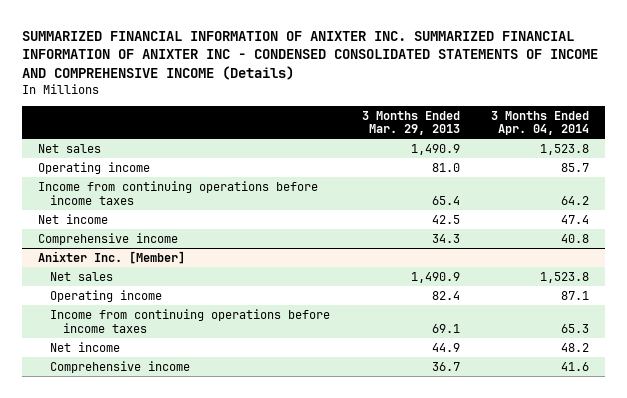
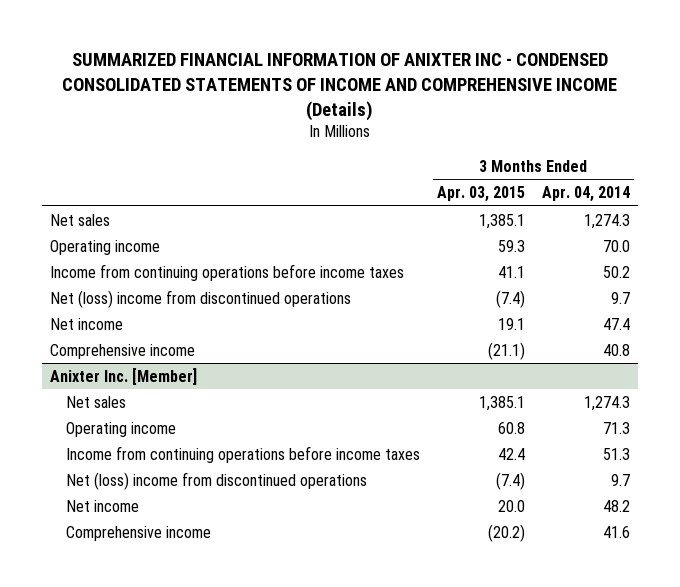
[22,30,599,80] SUMMARIZED FINANCIAL INFORMATION OF ANIXTER INC. SUMMARIZED FINANCIAL INFORMATION OF ANIXTER INC - CONDENSED CONSOLIDATED STATEMENTS OF INCOME AND COMPREHENSIVE INCOME (Details) -> [61,53,617,121] SUMMARIZED FINANCIAL INFORMATION OF ANIXTER INC - CONDENSED CONSOLIDATED STATEMENTS OF INCOME AND COMPREHENSIVE INCOME (Details)
[361,110,460,136] 3 Months Ended Mar. 29, 2013 -> none
none -> [436,186,525,203] Apr. 03, 2015
[540,143,590,155] 1,523.8 -> [583,213,630,229] 1,274.3
[561,162,590,172] 85.7 -> [602,239,630,252] 70.0
[561,195,590,205] 64.2 -> [602,265,630,278] 50.2
none -> [50,289,352,308] Net (loss) income from discontinued operations
[540,271,590,283] 1,523.8 -> [583,395,630,411] 1,274.3
[561,290,590,300] 87.1 -> [602,421,630,434] 71.3
[561,323,590,333] 65.3 -> [602,447,630,460] 51.3
none -> [66,471,368,490] Net (loss) income from discontinued operations

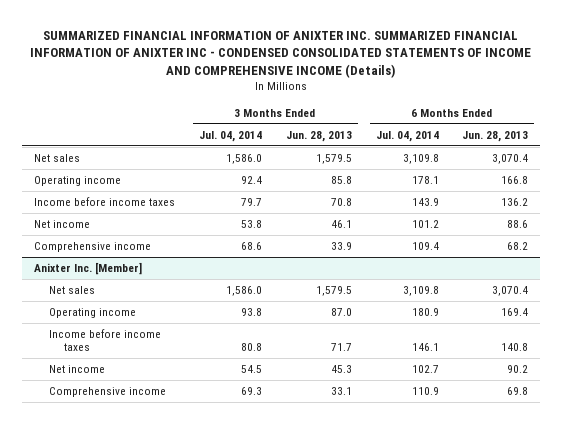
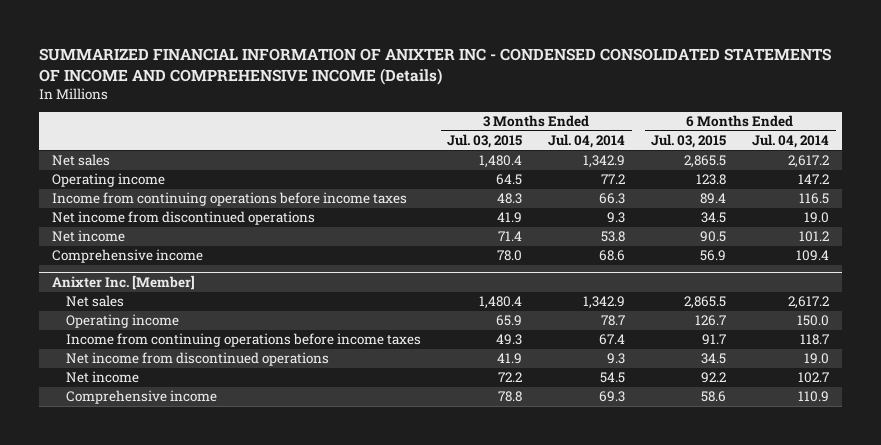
[30,30,532,78] SUMMARIZED FINANCIAL INFORMATION OF ANIXTER INC. SUMMARIZED FINANCIAL INFORMATION OF ANIXTER INC - CONDENSED CONSOLIDATED STATEMENTS OF INCOME AND COMPREHENSIVE INCOME (Details) -> [38,47,831,85] SUMMARIZED FINANCIAL INFORMATION OF ANIXTER INC - CONDENSED CONSOLIDATED STATEMENTS OF INCOME AND COMPREHENSIVE INCOME (Details)
[285,130,352,142] Jun. 28, 2013 -> none
[462,130,529,142] Jun. 28, 2013 -> none
none -> [447,134,523,149] Jul. 03, 2015
none -> [651,134,727,149] Jul. 03, 2015
[225,154,262,165] 1,586.0 -> [583,155,626,169] 1,342.9
[402,154,439,165] 3,109.8 -> [788,155,830,169] 2,617.2
[240,176,262,185] 92.4 -> [601,174,626,185] 77.2
[411,176,439,185] 178.1 -> [798,174,830,185] 147.2
[33,197,175,207] Income before income taxes -> [51,192,407,207] Income from continuing operations before income taxes
[240,198,262,207] 79.7 -> [599,193,626,205] 66.3
[411,198,439,207] 143.9 -> [799,193,830,205] 116.5
none -> [51,211,315,226] Net income from discontinued operations
[225,286,262,297] 1,586.0 -> [583,296,626,310] 1,342.9
[402,286,439,297] 3,109.8 -> [788,296,830,310] 2,617.2
[240,308,262,317] 93.8 -> [601,315,626,327] 78.7
[411,308,439,317] 180.9 -> [797,315,830,327] 150.0
[48,329,161,352] Income before income taxes -> [66,333,422,348] Income from continuing operations before income taxes
[240,343,262,352] 80.8 -> [599,334,626,346] 67.4
[411,343,439,352] 146.1 -> [800,334,830,346] 118.7
none -> [66,352,330,367] Net income from discontinued operations

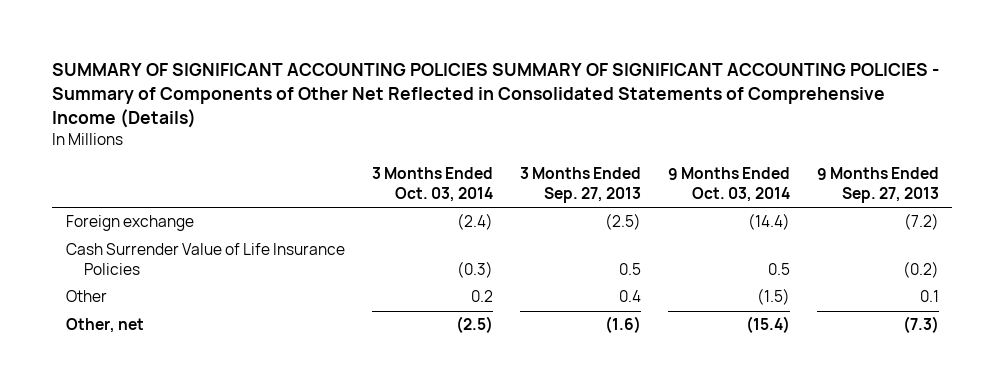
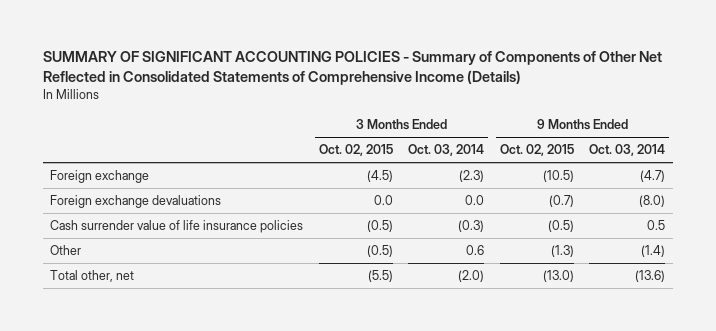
[52,63,940,128] SUMMARY OF SIGNIFICANT ACCOUNTING POLICIES SUMMARY OF SIGNIFICANT ACCOUNTING POLICIES - Summary of Components of Other Net Reflected in Consolidated Statements of Comprehensive Income (Details) -> [42,51,662,86] SUMMARY OF SIGNIFICANT ACCOUNTING POLICIES - Summary of Components of Other Net Reflected in Consolidated Statements of Comprehensive Income (Details)
[519,167,641,203] 3 Months Ended Sep. 27, 2013 -> none
[816,167,939,203] 9 Months Ended Sep. 27, 2013 -> none
none -> [318,144,393,157] Oct. 02, 2015
none -> [499,144,574,157] Oct. 02, 2015
[456,213,493,231] (2.4) -> [459,170,485,183] (2.3)
[747,213,790,231] (14.4) -> [640,170,666,183] (4.7)
none -> [50,195,222,209] Foreign exchange devaluations
[65,243,345,275] Cash Surrender Value of Life Insurance Policies -> [50,220,304,234] Cash surrender value of life insurance policies
[470,290,493,303] 0.2 -> [466,245,485,256] 0.6
[756,288,790,306] (1.5) -> [641,245,666,258] (1.4)
[65,318,144,334] Other, net -> [50,270,135,283] Total other, net
[455,316,493,334] (2.5) -> [458,270,485,283] (2.0)
[745,316,790,334] (15.4) -> [635,270,666,283] (13.6)

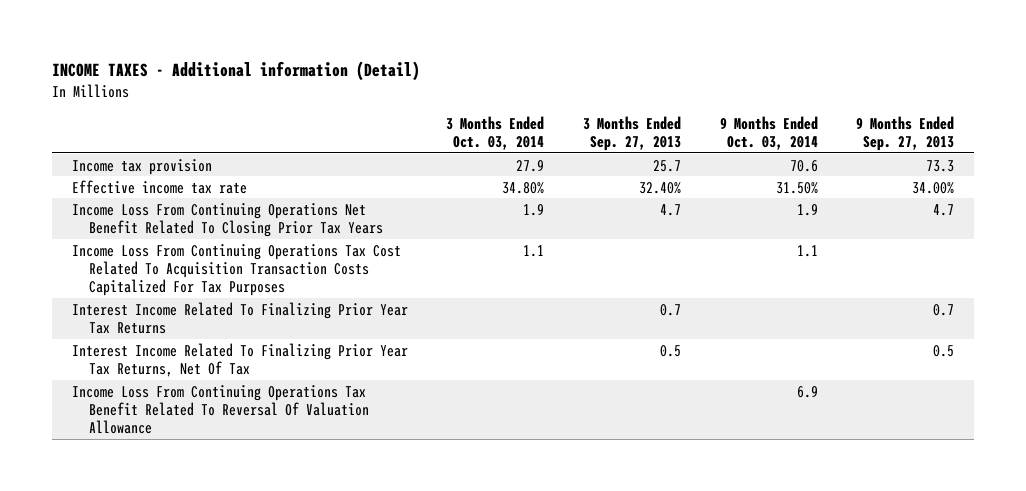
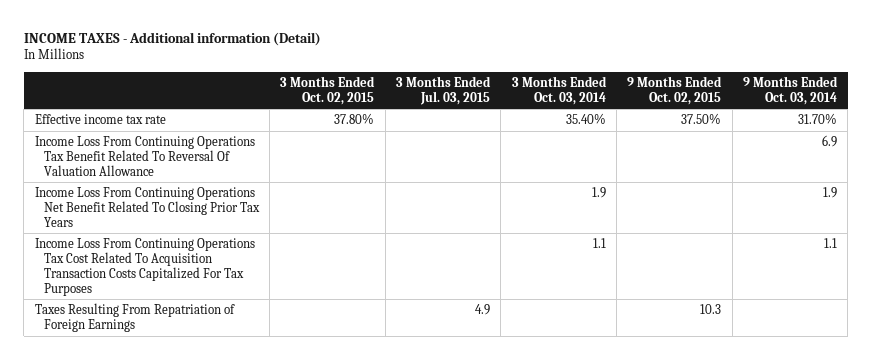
[583,115,682,151] 3 Months Ended Sep. 27, 2013 -> none
[856,115,955,151] 9 Months Ended Sep. 27, 2013 -> none
none -> [280,75,376,105] 3 Months Ended Oct. 02, 2015
none -> [395,75,491,105] 3 Months Ended Jul. 03, 2015
none -> [627,75,723,105] 9 Months Ended Oct. 02, 2015
[71,158,212,175] Income tax provision -> none
[502,181,545,194] 34.80% -> [565,113,606,125] 35.40%
[775,181,818,194] 31.50% -> [798,113,838,125] 31.70%
[71,384,369,434] Income Loss From Continuing Operations Tax Benefit Related To Reversal Of Valuation Allowance -> [34,136,255,176] Income Loss From Continuing Operations Tax Benefit Related To Reversal Of Valuation Allowance
[71,301,408,334] Interest Income Related To Finalizing Prior Year Tax Returns -> none
[71,342,408,377] Interest Income Related To Finalizing Prior Year Tax Returns, Net Of Tax -> none
none -> [34,303,235,332] Taxes Resulting From Repatriation of Foreign Earnings

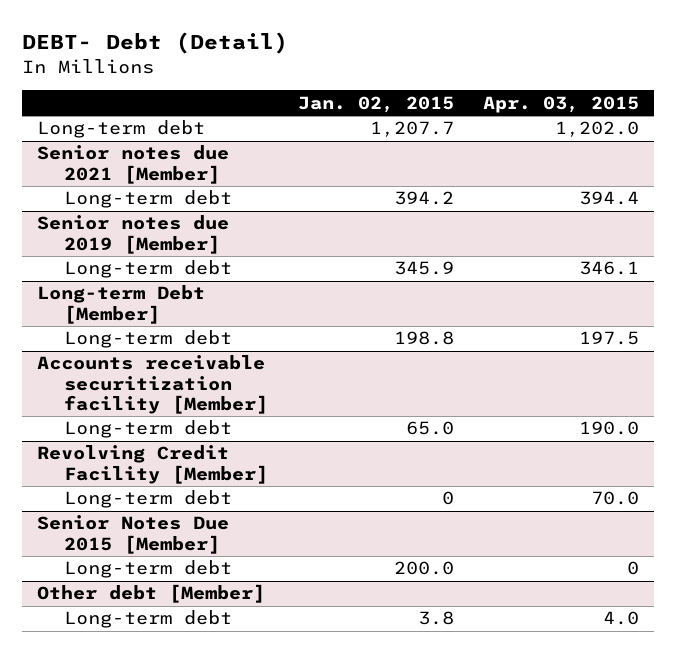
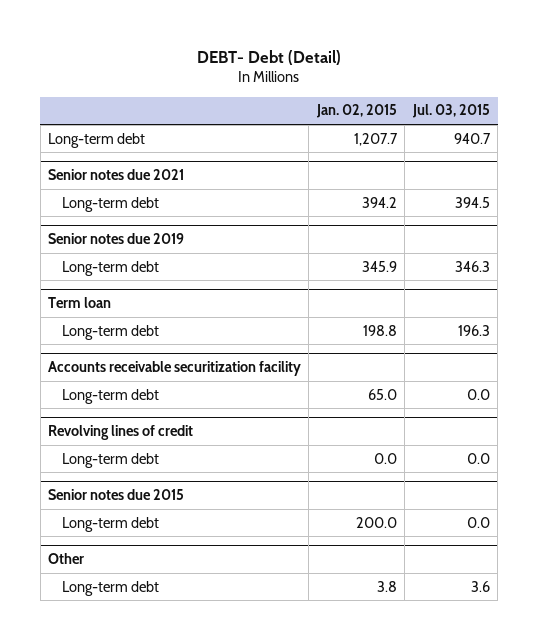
[483,95,640,113] Apr. 03, 2015 -> none
none -> [411,104,490,119] Jul. 03, 2015
[37,145,230,184] Senior notes due 2021 [Member] -> [47,169,184,181] Senior notes due 2021
[37,215,230,254] Senior notes due 2019 [Member] -> [47,233,184,245] Senior notes due 2019
[37,285,206,324] Long-term Debt [Member] -> [47,297,111,309] Term loan
[37,355,269,414] Accounts receivable securitization facility [Member] -> [47,361,301,377] Accounts receivable securitization facility
[37,445,269,484] Revolving Credit Facility [Member] -> [47,425,193,441] Revolving lines of credit
[441,491,454,506] 0 -> [373,452,397,464] 0.0
[37,515,230,554] Senior Notes Due 2015 [Member] -> [47,489,184,501] Senior notes due 2015
[37,584,266,604] Other debt [Member] -> [47,553,84,565] Other

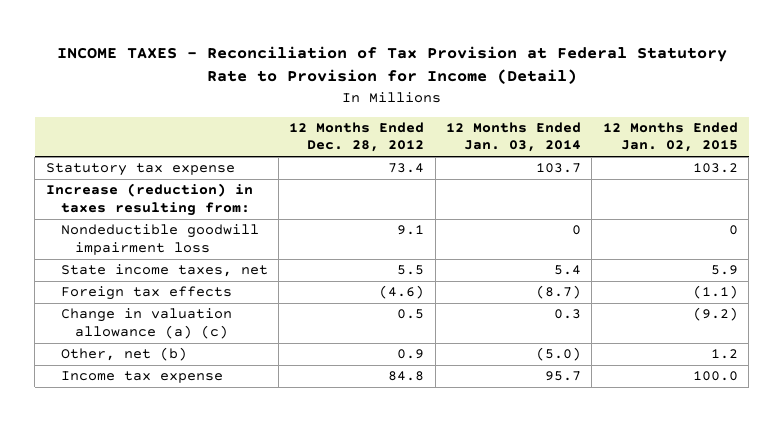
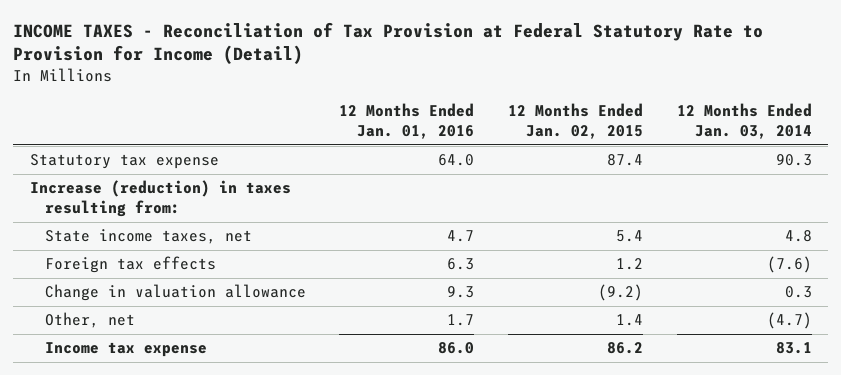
[289,122,425,153] 12 Months Ended Dec. 28, 2012 -> none
none -> [339,103,475,139] 12 Months Ended Jan. 01, 2016
[536,163,582,174] 103.7 -> [775,154,812,167] 90.3
[692,163,738,174] 103.2 -> [606,154,643,167] 87.4
[60,224,259,255] Nondeductible goodwill impairment loss -> none
[554,265,582,276] 5.4 -> [784,230,812,243] 4.8
[710,265,738,276] 5.9 -> [615,230,643,243] 5.4
[536,285,582,300] (8.7) -> [766,256,812,274] (7.6)
[692,285,738,300] (1.1) -> [615,258,643,271] 1.2
[60,308,232,339] Change in valuation allowance (a) (c) -> [44,284,306,302] Change in valuation allowance
[60,347,187,362] Other, net (b) -> [44,312,135,329] Other, net
[536,347,582,362] (5.0) -> [766,312,812,330] (4.7)
[710,349,738,360] 1.2 -> [615,314,643,327] 1.4
[545,371,582,382] 95.7 -> [775,342,812,355] 83.1
[692,371,738,382] 100.0 -> [606,342,643,355] 86.2

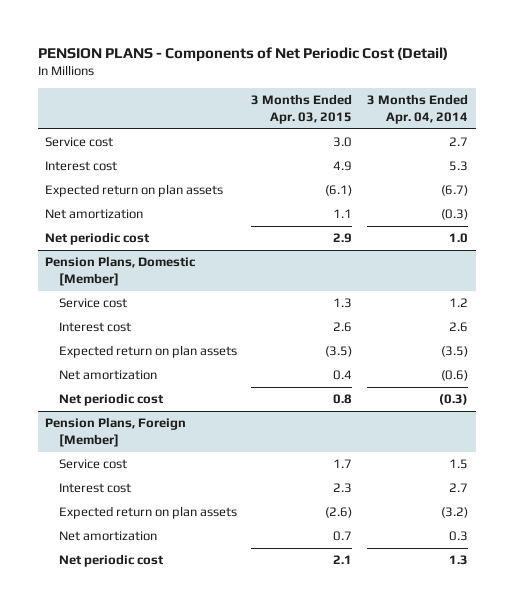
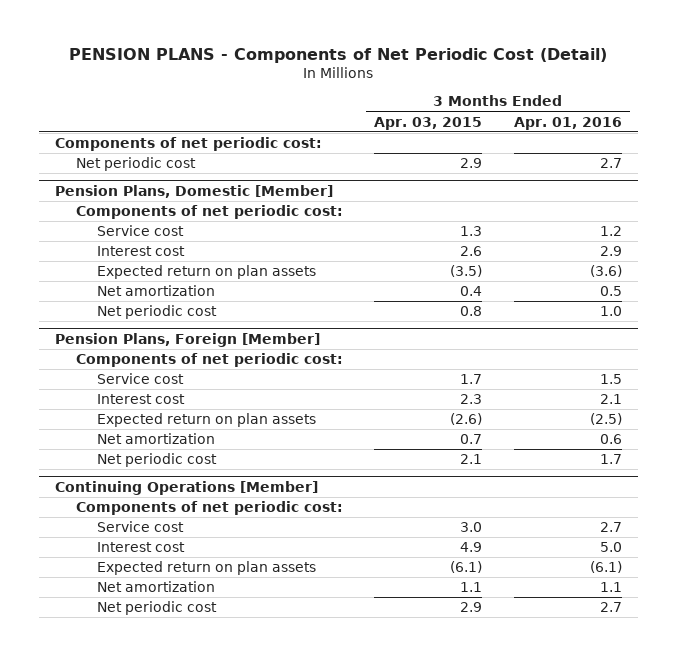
[367,94,469,124] 3 Months Ended Apr. 04, 2014 -> none
none -> [513,116,622,130] Apr. 01, 2016
[45,137,114,148] Service cost -> none
[45,161,118,172] Interest cost -> none
[45,184,224,198] Expected return on plan assets -> none
[45,209,144,220] Net amortization -> none
none -> [54,137,322,152] Components of net periodic cost:
none -> [75,205,343,220] Components of net periodic cost:
none -> [75,353,343,368] Components of net periodic cost:
none -> [54,480,318,495] Continuing Operations [Member]
none -> [75,501,343,516] Components of net periodic cost:
none -> [96,521,184,533] Service cost
none -> [96,542,185,553] Interest cost
none -> [96,561,316,576] Expected return on plan assets
none -> [96,581,215,593] Net amortization
none -> [96,601,217,616] Net periodic cost

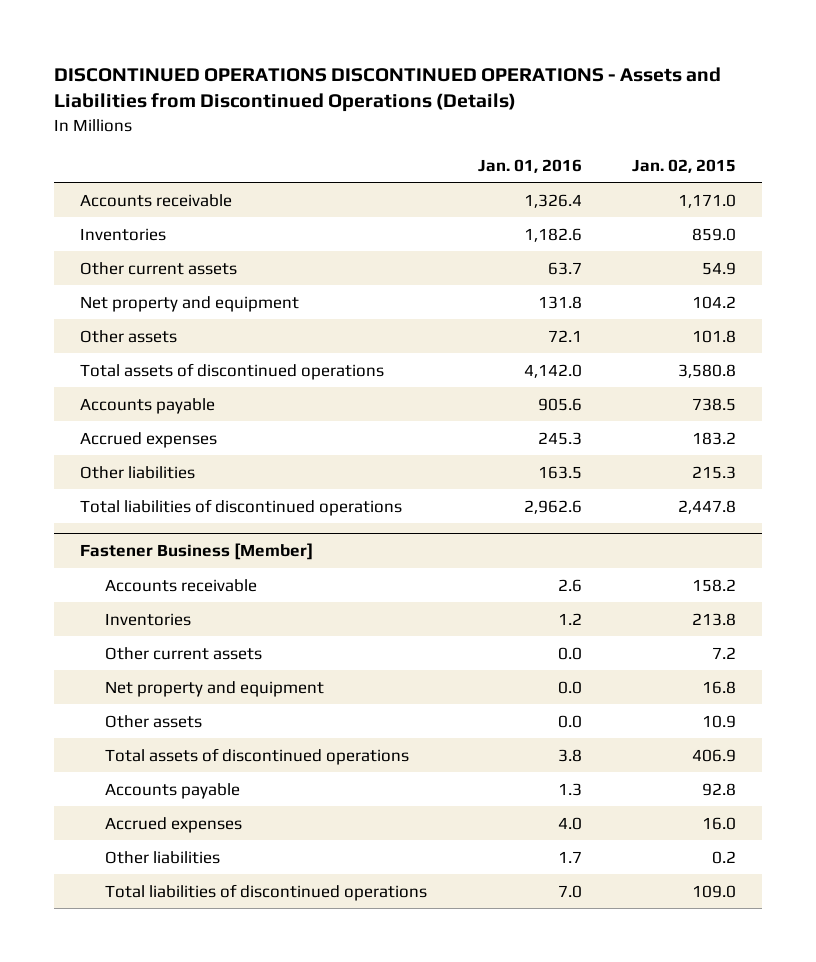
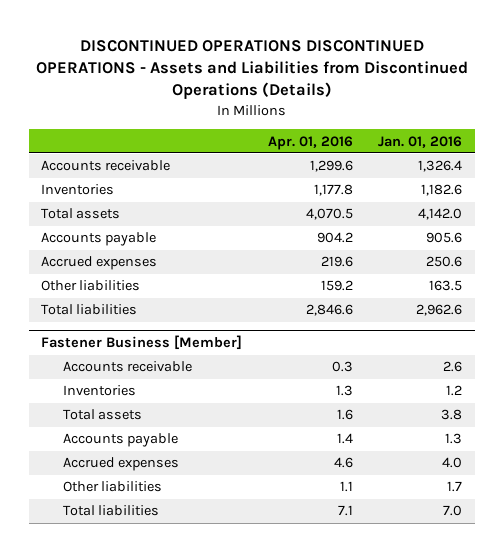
[632,158,737,173] Jan. 02, 2015 -> none
none -> [267,135,353,150] Apr. 01, 2016
[79,261,237,275] Other current assets -> none
[79,295,299,312] Net property and equipment -> none
[79,329,177,343] Other assets -> none
[79,362,384,380] Total assets of discontinued operations -> [41,208,121,220] Total assets
[537,431,582,445] 245.3 -> [426,256,463,268] 250.6
[79,498,402,516] Total liabilities of discontinued operations -> [41,304,138,316] Total liabilities
[105,646,263,660] Other current assets -> none
[105,680,325,697] Net property and equipment -> none
[105,714,203,728] Other assets -> none
[105,747,410,765] Total assets of discontinued operations -> [63,409,143,421] Total assets
[105,883,428,901] Total liabilities of discontinued operations -> [63,505,160,517] Total liabilities

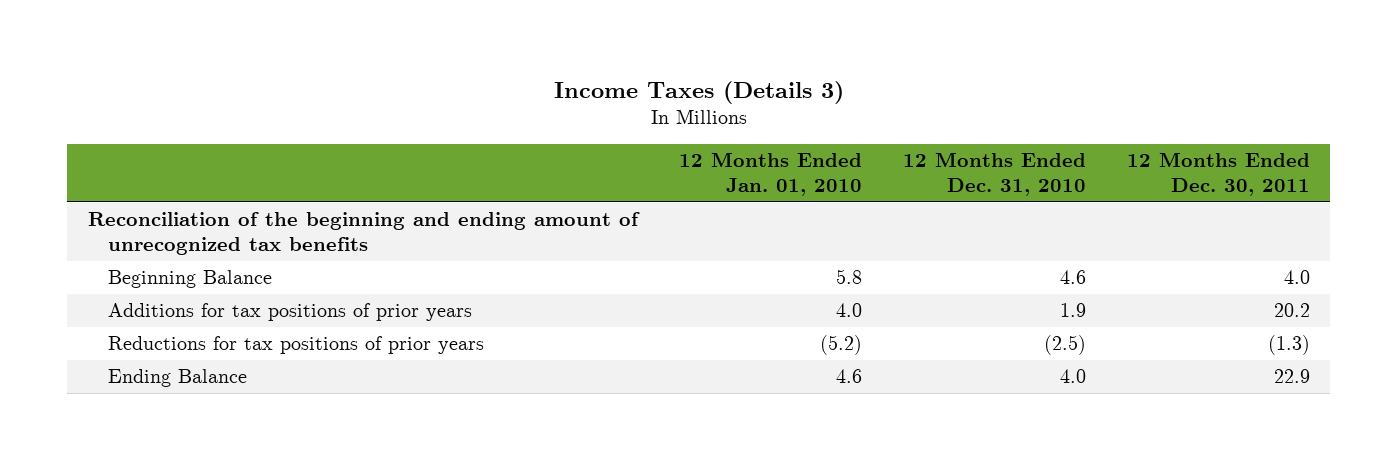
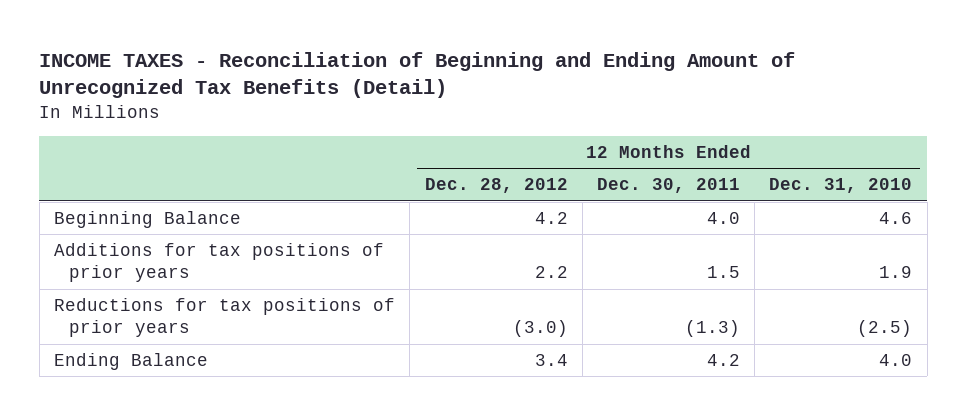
[553,80,844,104] Income Taxes (Details 3) -> [39,51,796,99] INCOME TAXES - Reconciliation of Beginning and Ending Amount of Unrecognized Tax Benefits (Detail)
[678,152,862,197] 12 Months Ended Jan. 01, 2010 -> none
none -> [424,178,568,194] Dec. 28, 2012
[87,212,640,256] Reconciliation of the beginning and ending amount of unrecognized tax benefits -> none
[1273,303,1310,318] 20.2 -> [707,266,741,279] 1.5
[1273,369,1310,384] 22.9 -> [707,354,741,367] 4.2

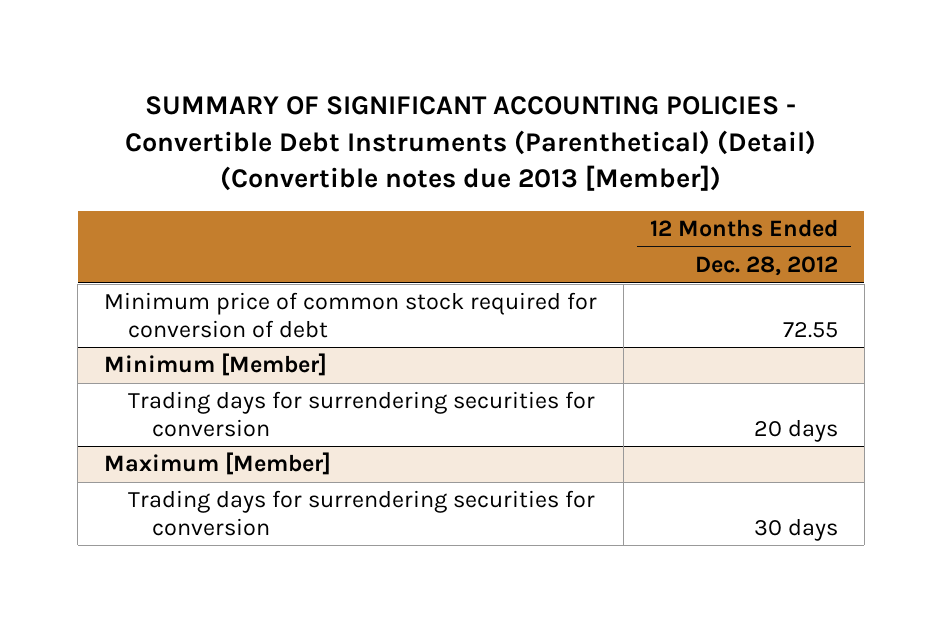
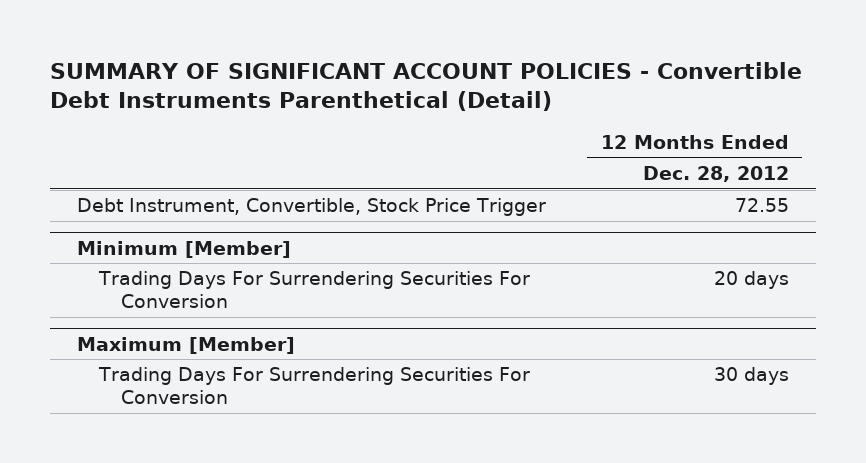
[125,96,817,192] SUMMARY OF SIGNIFICANT ACCOUNTING POLICIES - Convertible Debt Instruments (Parenthetical) (Detail) (Convertible notes due 2013 [Member]) -> [50,62,803,112] SUMMARY OF SIGNIFICANT ACCOUNT POLICIES - Convertible Debt Instruments Parenthetical (Detail)
[104,292,598,338] Minimum price of common stock required for conversion of debt -> [77,198,547,217] Debt Instrument, Convertible, Stock Price Trigger
[127,391,595,437] Trading days for surrendering securities for conversion -> [98,271,531,308] Trading Days For Surrendering Securities For Conversion
[127,490,595,536] Trading days for surrendering securities for conversion -> [98,367,531,404] Trading Days For Surrendering Securities For Conversion

